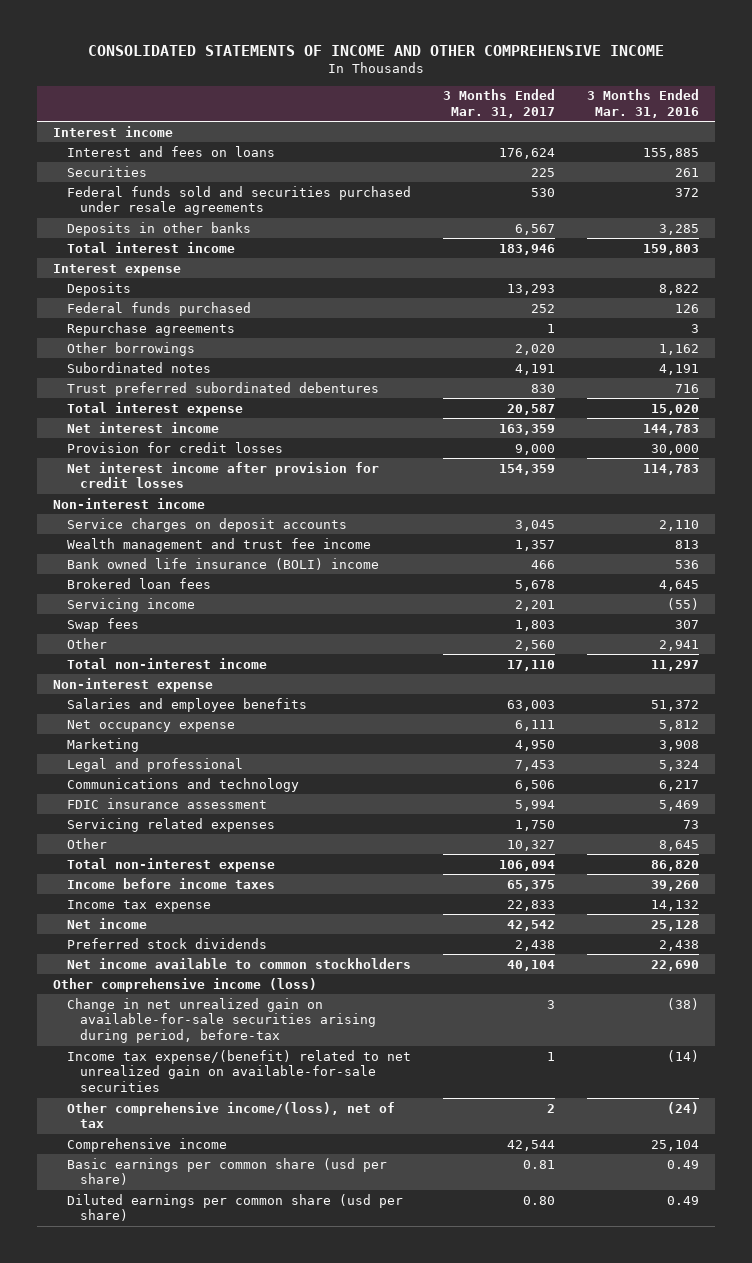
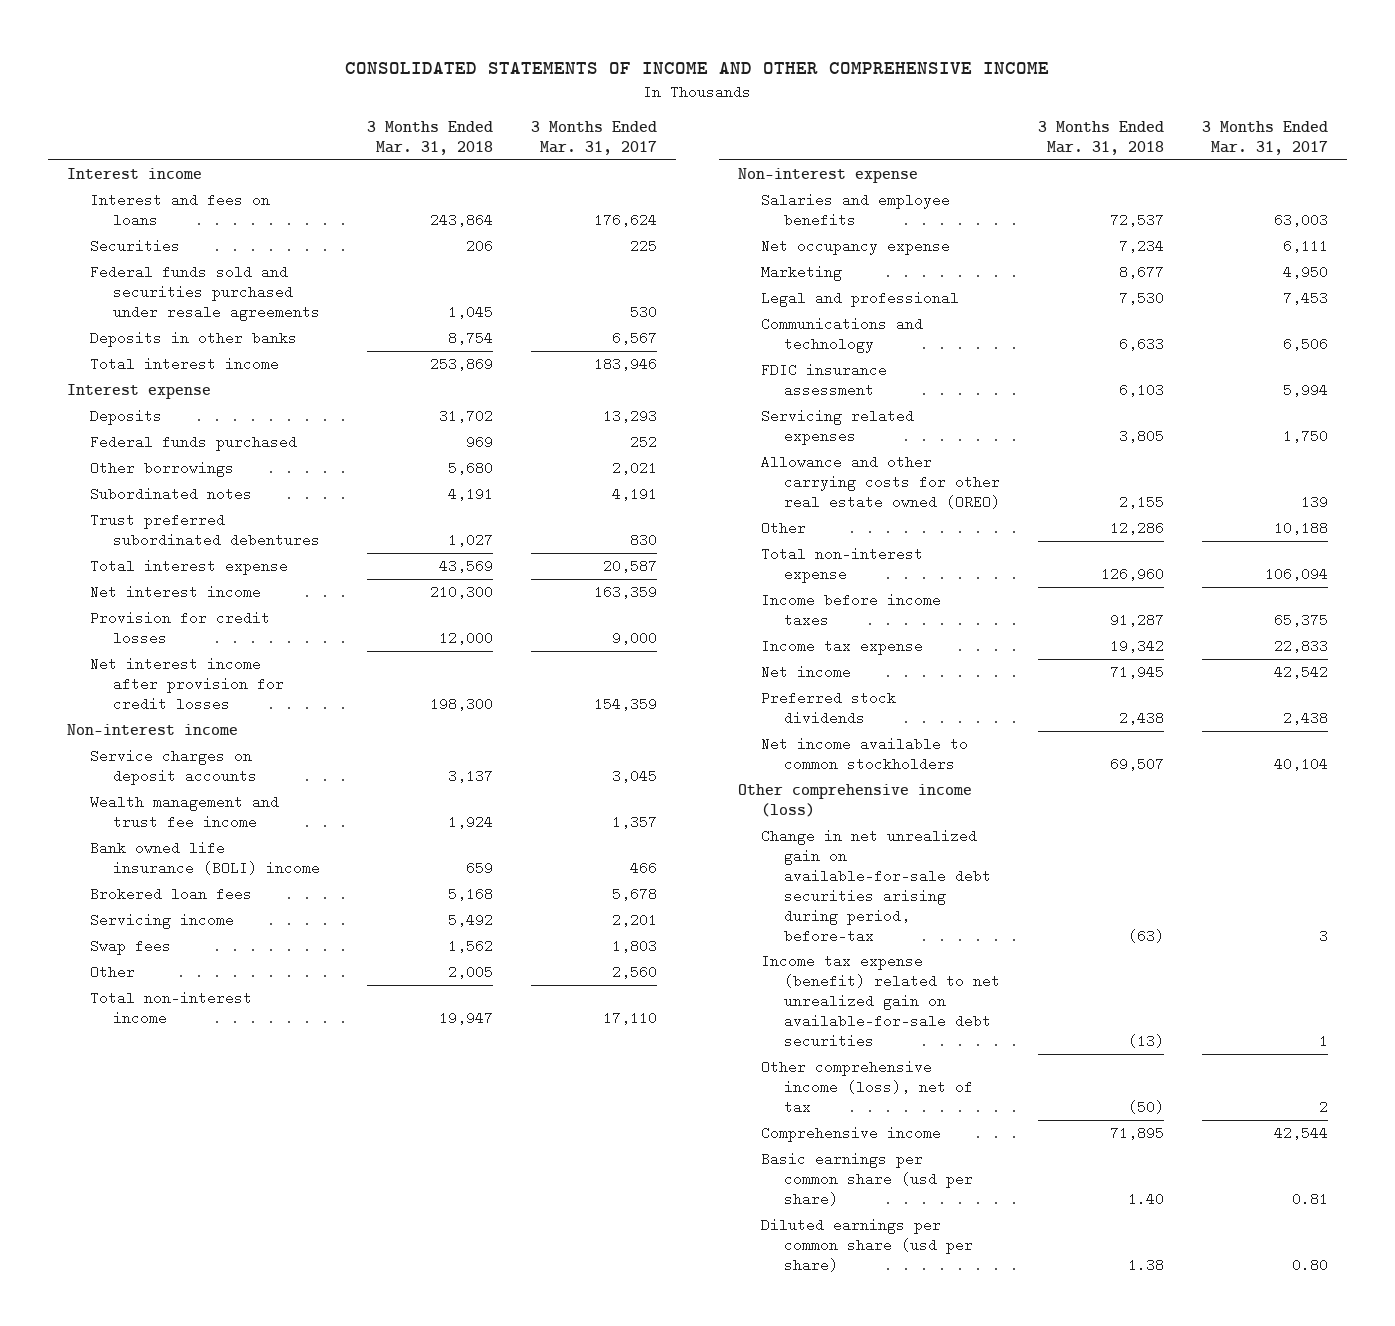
[587,89,700,119] 3 Months Ended Mar. 31, 2016 -> none
none -> [367,120,494,155] 3 Months Ended Mar. 31, 2018
[66,321,235,336] Repurchase agreements -> none
[514,343,555,355] 2,020 -> [612,461,658,476] 2,021
none -> [760,455,1000,509] Allowance and other carrying costs for other real estate owned (OREO)
[506,839,555,851] 10,327 -> [1273,521,1328,536] 10,188
[66,997,377,1044] Change in net unrealized gain on available-for-sale securities arising during period, before-tax -> [760,829,991,943] Change in net unrealized gain on available-for-sale debt securities arising during period, before-tax
[66,1049,411,1093] Income tax expense/(benefit) related to net unrealized gain on available-for-sale securities -> [760,954,1000,1048] Income tax expense (benefit) related to net unrealized gain on available-for-sale debt securities
[66,1101,395,1129] Other comprehensive income/(loss), net of tax -> [760,1060,973,1114] Other comprehensive income (loss), net of tax

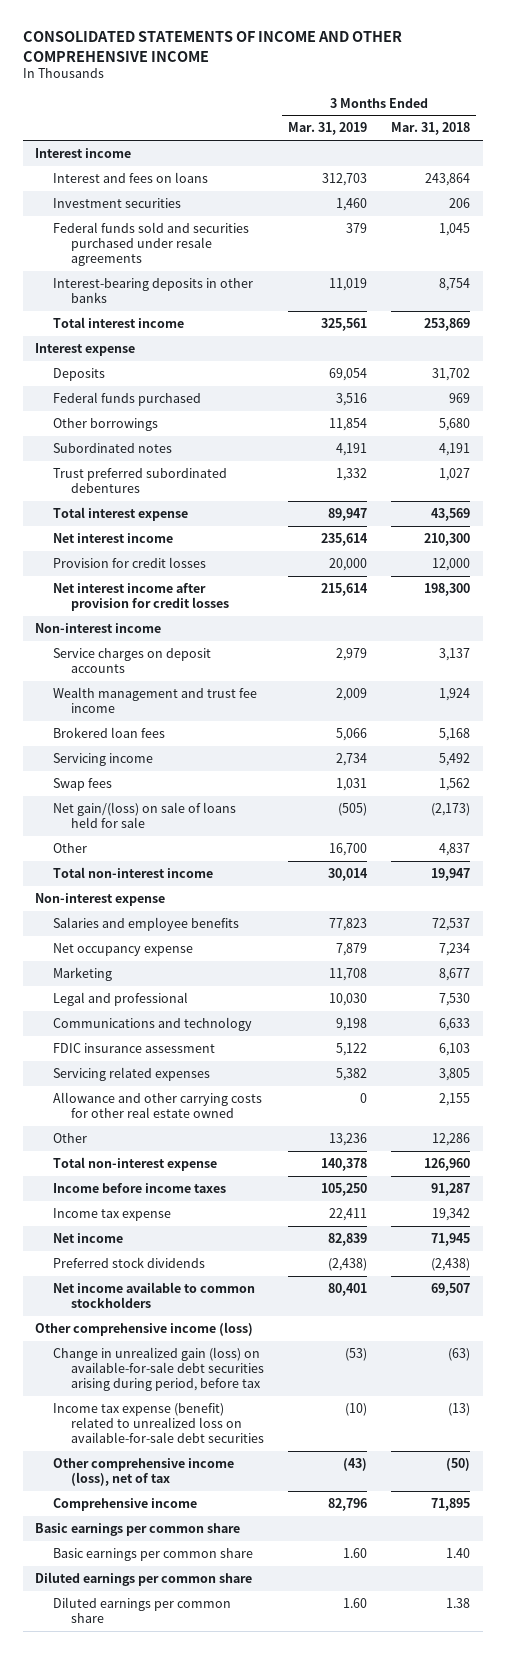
[531,120,658,155] 3 Months Ended Mar. 31, 2017 -> none
none -> [288,122,368,136] Mar. 31, 2019
[89,239,180,254] Securities -> [52,197,181,208] Investment securities
[89,331,297,348] Deposits in other banks -> [52,277,253,304] Interest-bearing deposits in other banks
[89,841,321,875] Bank owned life insurance (BOLI) income -> none
none -> [52,801,236,829] Net gain/(loss) on sale of loans held for sale
[448,965,494,980] 2,005 -> [439,842,471,856] 4,837
[760,455,1000,509] Allowance and other carrying costs for other real estate owned (OREO) -> [52,1091,262,1119] Allowance and other carrying costs for other real estate owned
[1118,710,1164,725] 2,438 -> [431,1257,471,1271] (2,438)
[760,829,991,943] Change in net unrealized gain on available-for-sale debt securities arising during period, before-tax -> [52,1346,264,1392] Change in unrealized gain (loss) on available-for-sale debt securities arising during period, before tax
[760,954,1000,1048] Income tax expense (benefit) related to net unrealized gain on available-for-sale debt securities -> [52,1402,264,1444] Income tax expense (benefit) related to unrealized loss on available-for-sale debt securities
none -> [34,1522,240,1536] Basic earnings per common share
[760,1152,973,1206] Basic earnings per common share (usd per share) -> [52,1547,253,1561] Basic earnings per common share
none -> [34,1571,252,1586] Diluted earnings per common share
[760,1218,973,1272] Diluted earnings per common share (usd per share) -> [52,1596,231,1624] Diluted earnings per common share

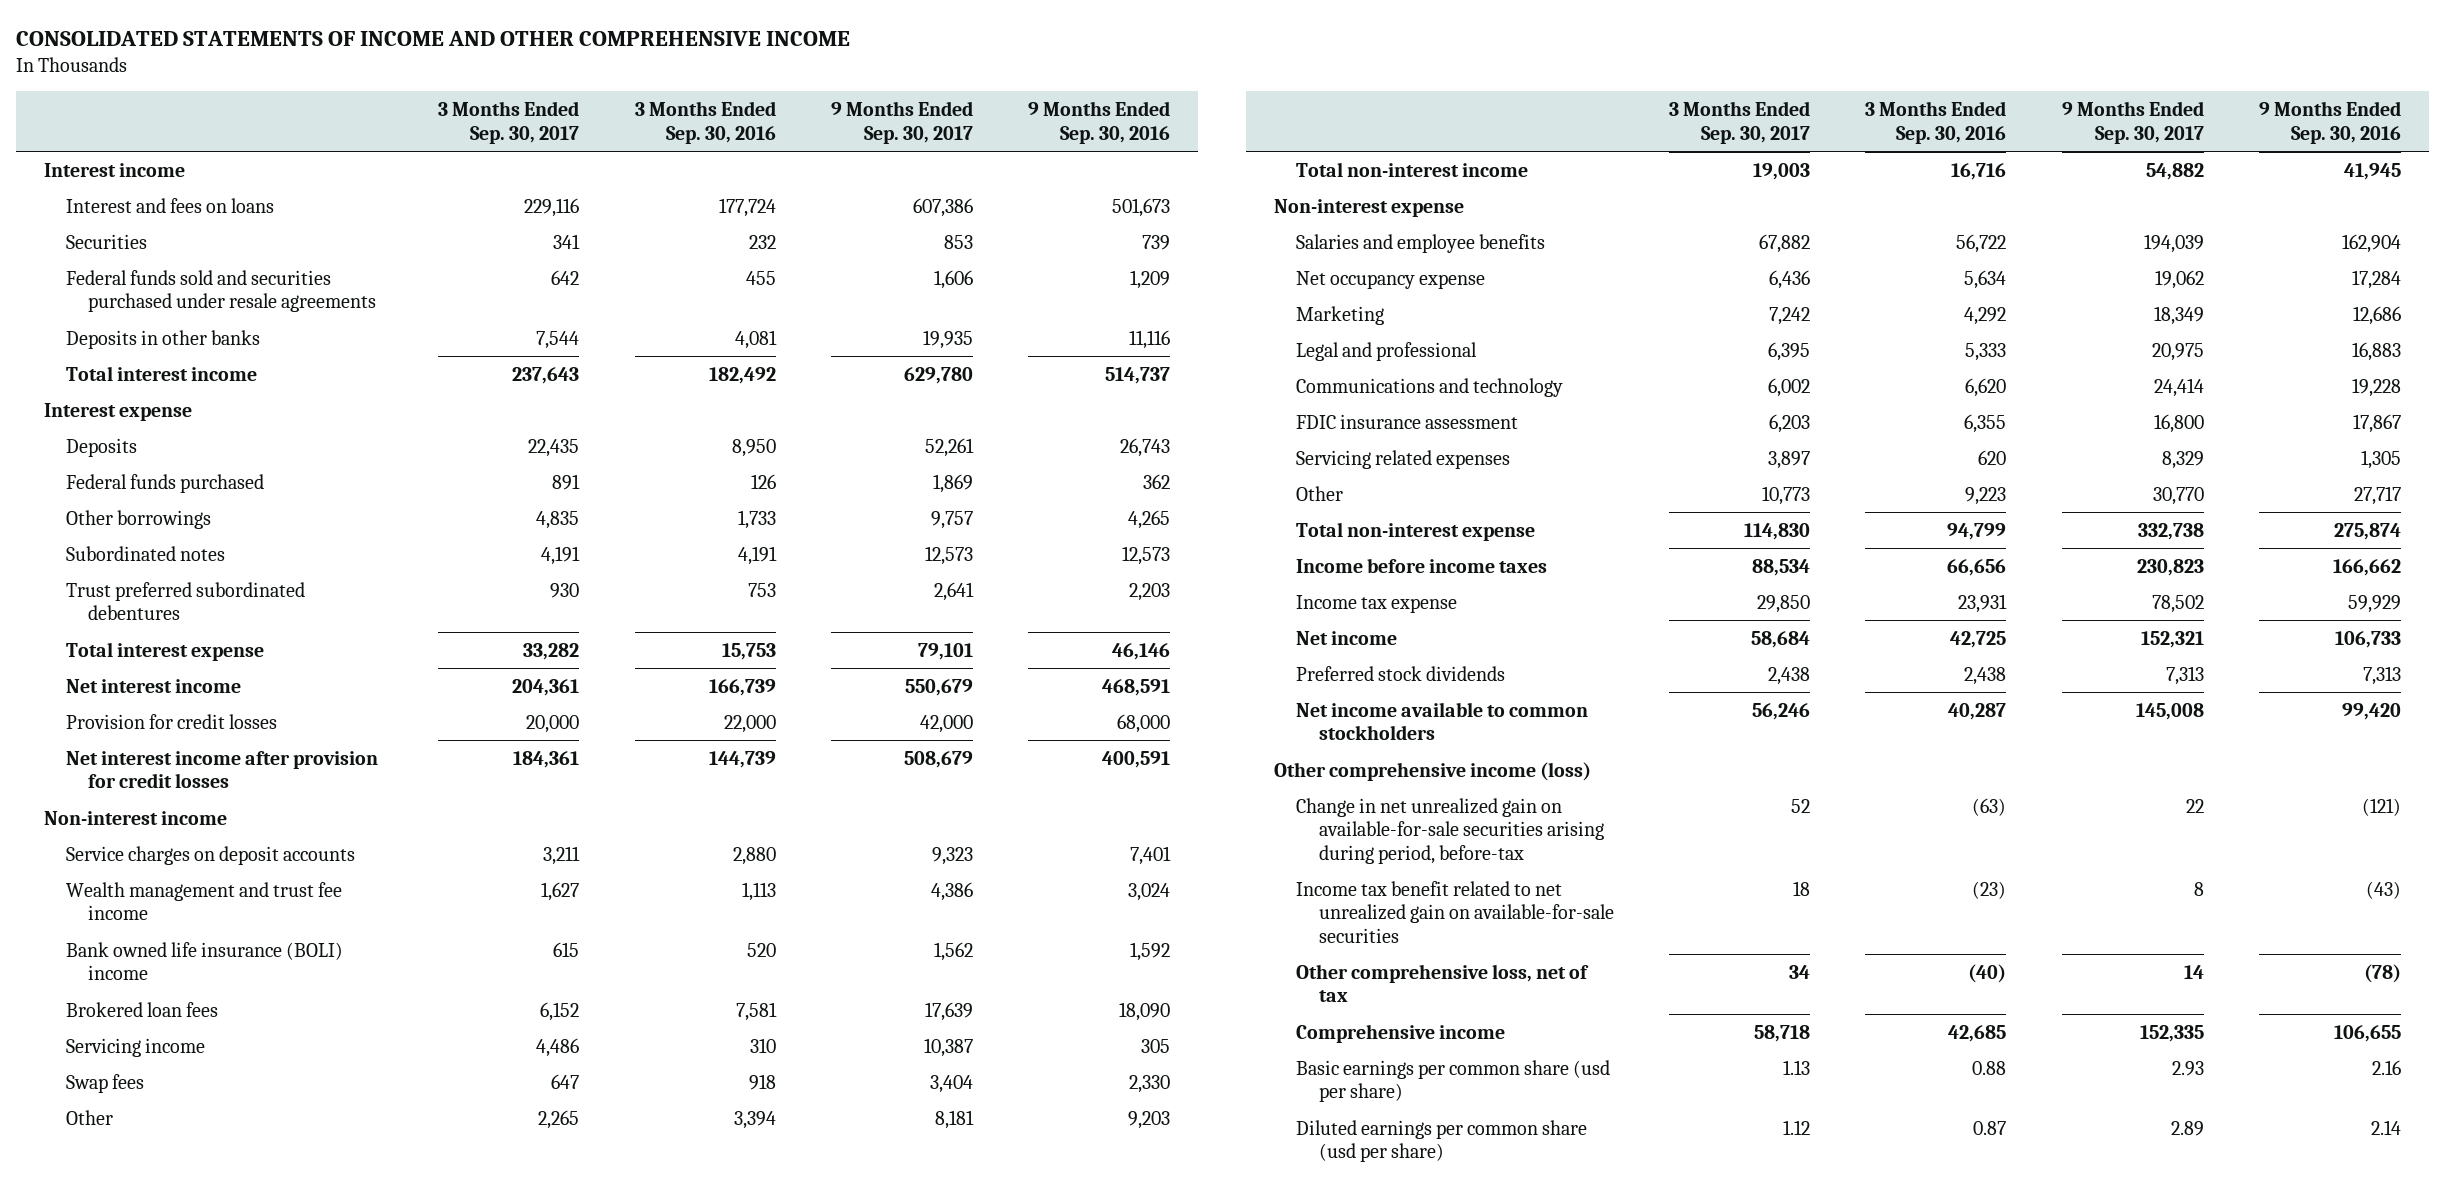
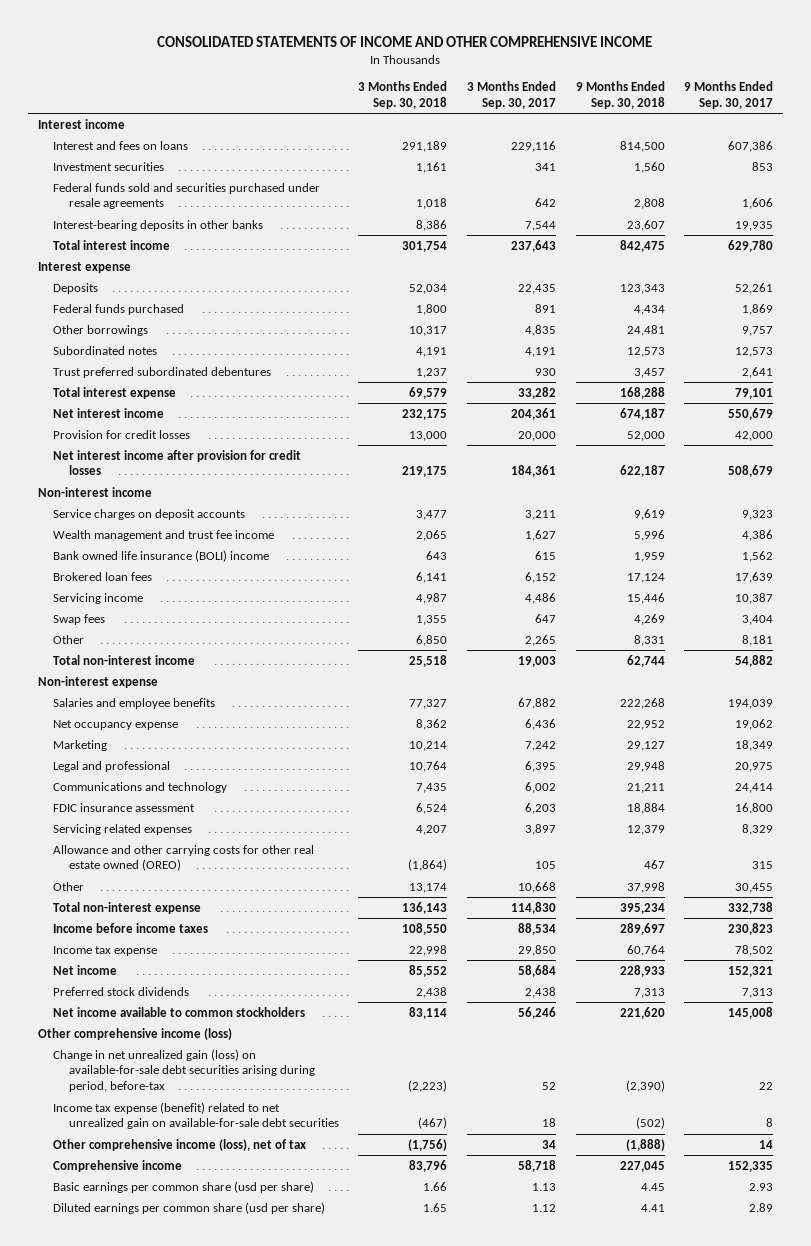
[634,101,776,144] 3 Months Ended Sep. 30, 2016 -> none
[1028,101,1171,144] 9 Months Ended Sep. 30, 2016 -> none
none -> [358,80,448,109] 3 Months Ended Sep. 30, 2018
none -> [575,80,665,109] 9 Months Ended Sep. 30, 2018
[65,233,147,249] Securities -> [53,161,165,171] Investment securities
[65,329,260,349] Deposits in other banks -> [53,219,264,231] Interest-bearing deposits in other banks
none -> [53,844,315,872] Allowance and other carrying costs for other real estate owned (OREO)
[1761,485,1810,505] 10,773 -> [517,881,556,893] 10,668
[2152,486,2204,505] 30,770 -> [735,882,774,893] 30,455
[1296,797,1604,864] Change in net unrealized gain on available-for-sale securities arising during period, before-tax -> [53,1048,315,1093] Change in net unrealized gain (loss) on available-for-sale debt securities arising during period, before-tax
[1296,880,1614,943] Income tax benefit related to net unrealized gain on available-for-sale securities -> [53,1101,339,1130] Income tax expense (benefit) related to net unrealized gain on available-for-sale debt securities
[1296,963,1590,1003] Other comprehensive loss, net of tax -> [53,1138,307,1151] Other comprehensive income (loss), net of tax

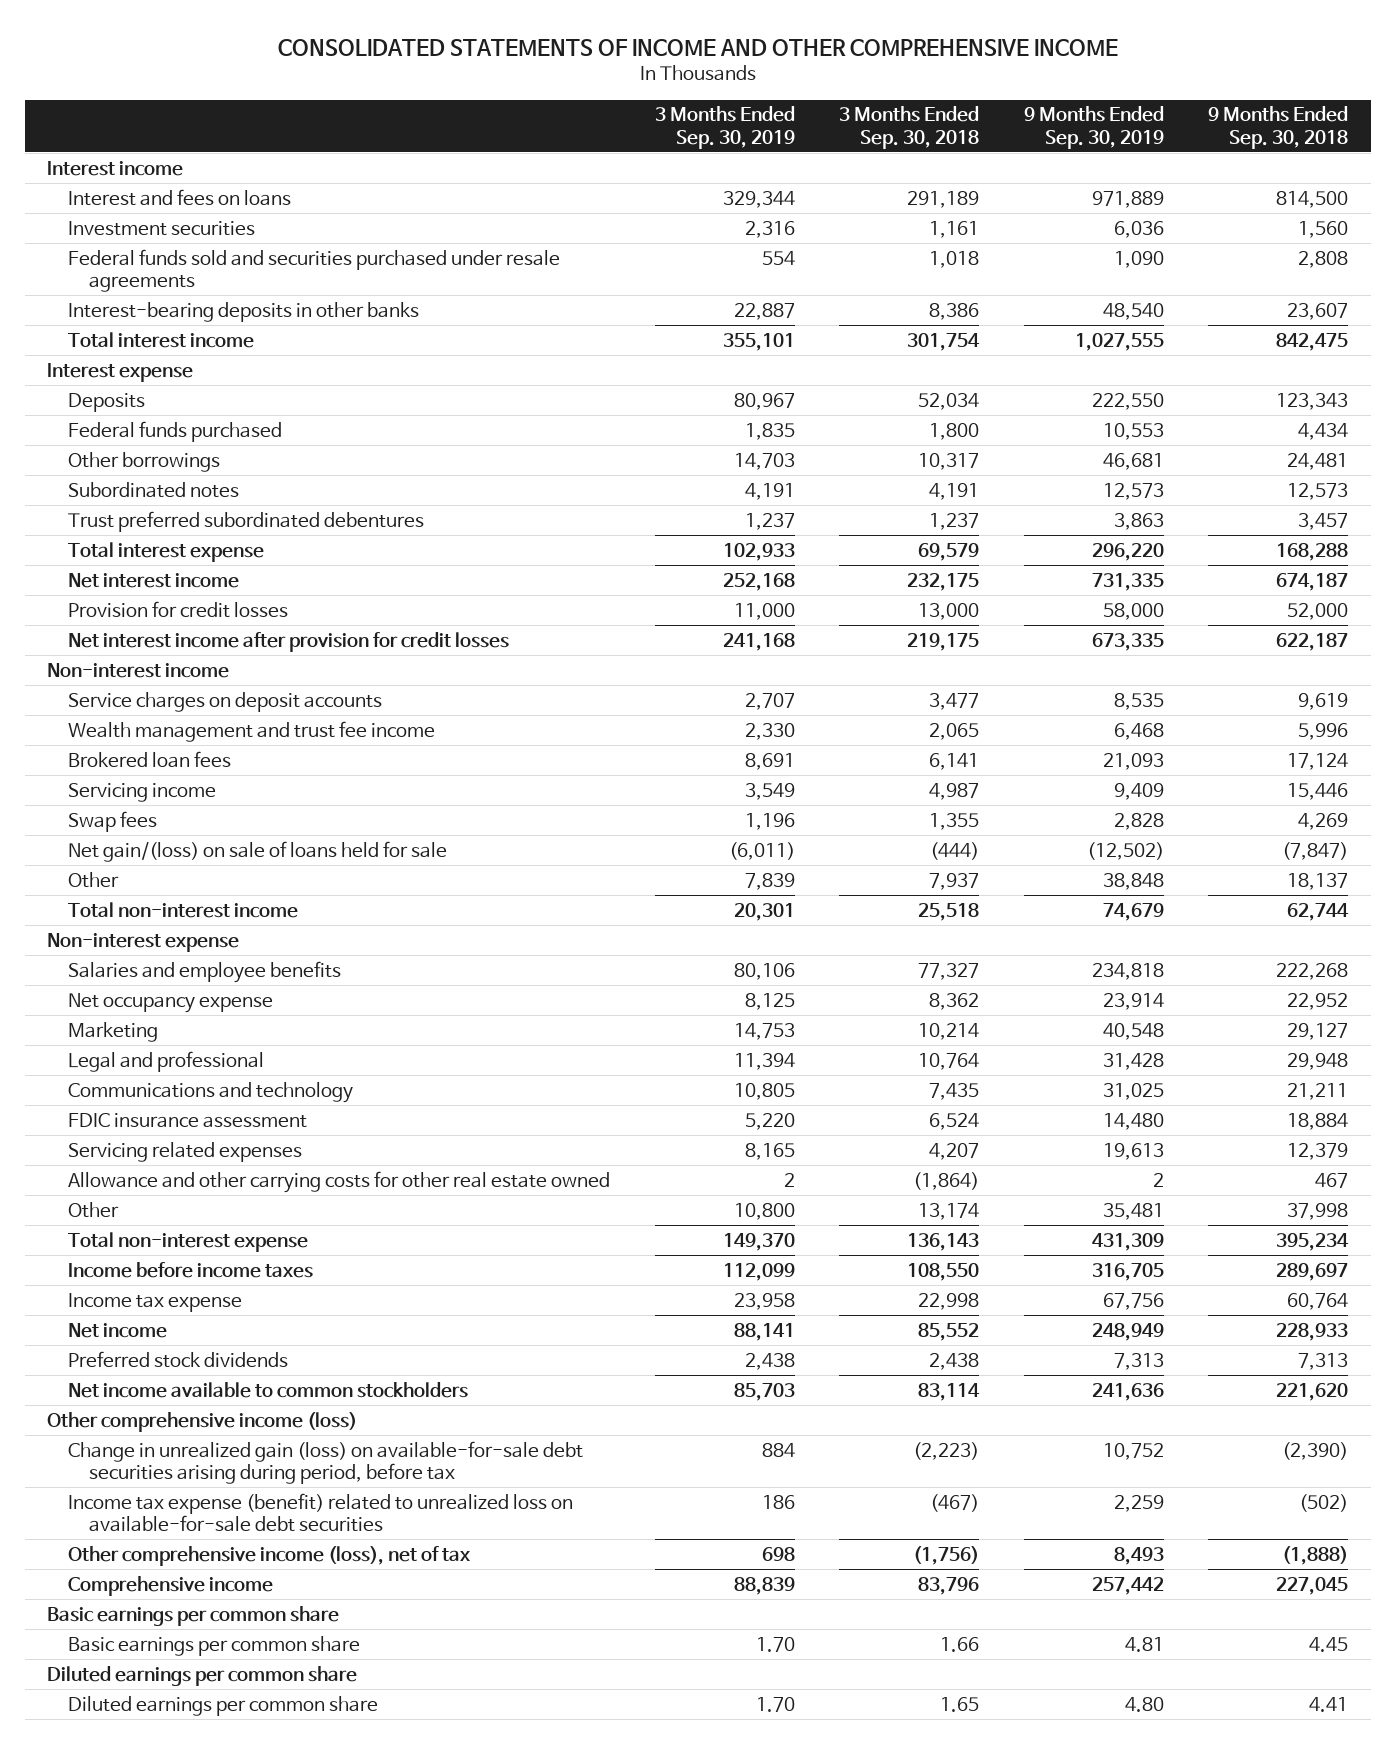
[466,80,556,109] 3 Months Ended Sep. 30, 2017 -> none
[684,80,774,109] 9 Months Ended Sep. 30, 2017 -> none
none -> [654,106,795,149] 3 Months Ended Sep. 30, 2019
none -> [1023,106,1164,149] 9 Months Ended Sep. 30, 2019
[53,549,270,562] Bank owned life insurance (BOLI) income -> none
none -> [68,840,448,862] Net gain/(loss) on sale of loans held for sale
[416,634,448,646] 6,850 -> [929,872,980,890] 7,937
[633,634,665,646] 8,331 -> [1287,872,1349,890] 18,137
[53,844,315,872] Allowance and other carrying costs for other real estate owned (OREO) -> [68,1170,611,1193] Allowance and other carrying costs for other real estate owned
[53,1048,315,1093] Change in net unrealized gain (loss) on available-for-sale debt securities arising during period, before-tax -> [68,1440,584,1485] Change in unrealized gain (loss) on available-for-sale debt securities arising during period, before tax
[53,1101,339,1130] Income tax expense (benefit) related to net unrealized gain on available-for-sale debt securities -> [68,1492,574,1533] Income tax expense (benefit) related to unrealized loss on available-for-sale debt securities
none -> [47,1605,340,1626] Basic earnings per common share
[53,1180,315,1193] Basic earnings per common share (usd per share) -> [68,1635,361,1656] Basic earnings per common share
none -> [47,1665,358,1686] Diluted earnings per common share
[53,1201,326,1214] Diluted earnings per common share (usd per share) -> [68,1695,379,1716] Diluted earnings per common share

